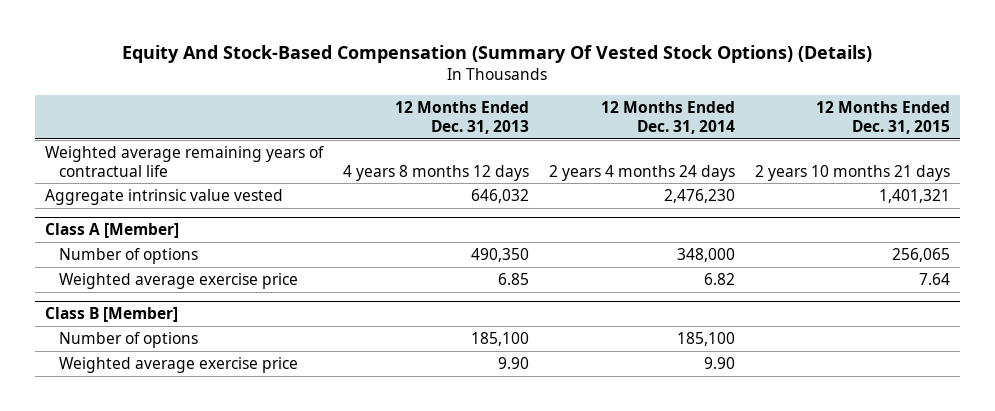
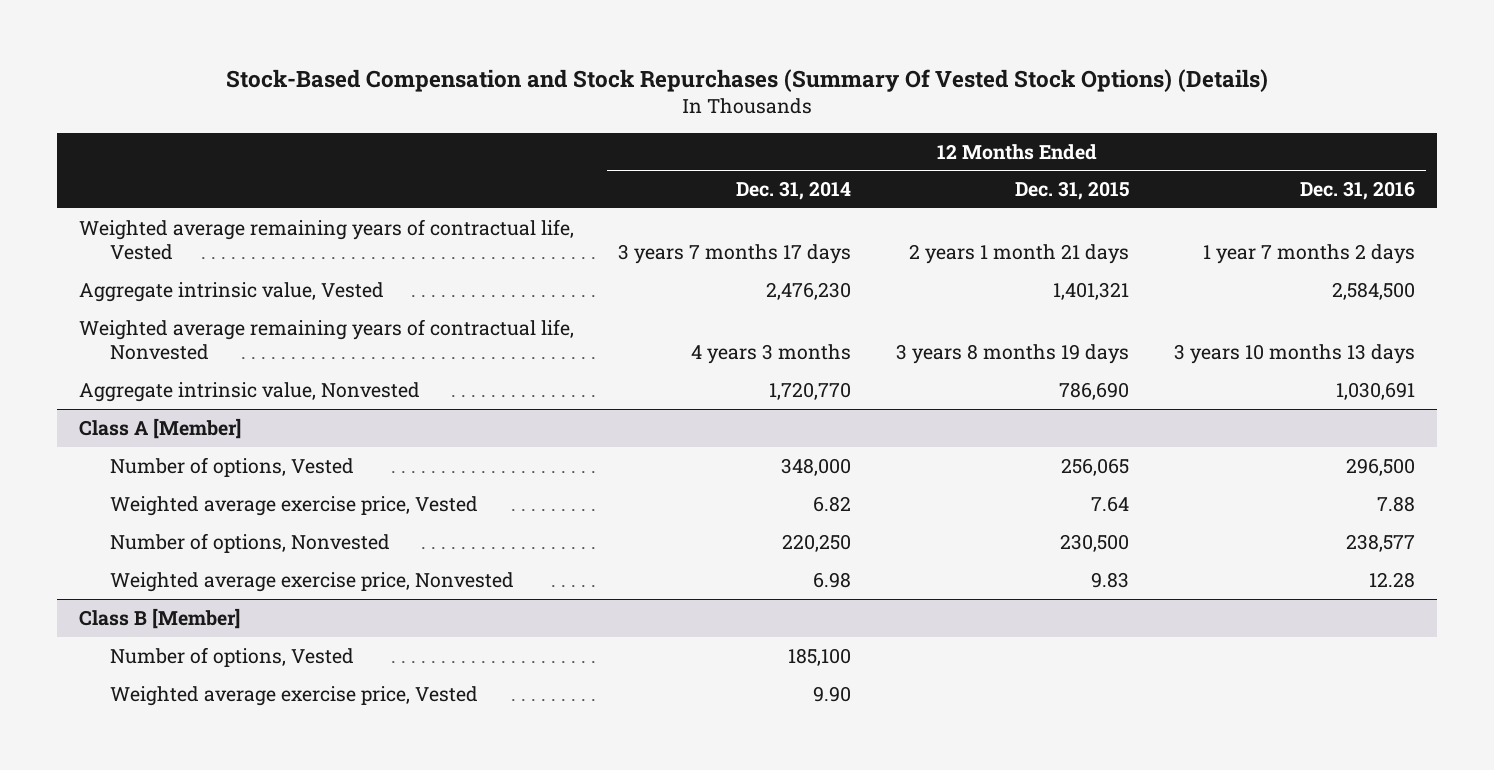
[122,44,873,63] Equity And Stock-Based Compensation (Summary Of Vested Stock Options) (Details) -> [225,68,1268,92] Stock-Based Compensation and Stock Repurchases (Summary Of Vested Stock Options) (Details)
[394,101,529,134] 12 Months Ended Dec. 31, 2013 -> none
none -> [1299,181,1415,201] Dec. 31, 2016
[44,146,324,177] Weighted average remaining years of contractual life -> [78,218,574,260] Weighted average remaining years of contractual life, Vested
[548,164,735,181] 2 years 4 months 24 days -> [618,243,852,264] 3 years 7 months 17 days
[755,164,951,181] 2 years 10 months 21 days -> [909,243,1130,264] 2 years 1 month 21 days
[44,189,283,206] Aggregate intrinsic value vested -> [78,281,384,302] Aggregate intrinsic value, Vested
none -> [78,318,574,360] Weighted average remaining years of contractual life, Nonvested
none -> [78,381,420,402] Aggregate intrinsic value, Nonvested
[59,248,199,265] Number of options -> [109,456,354,477] Number of options, Vested
[59,273,299,290] Weighted average exercise price -> [109,495,478,516] Weighted average exercise price, Vested
none -> [109,532,390,553] Number of options, Nonvested
none -> [109,571,514,592] Weighted average exercise price, Nonvested
[59,332,199,349] Number of options -> [109,646,354,667] Number of options, Vested
[59,357,299,374] Weighted average exercise price -> [109,685,478,706] Weighted average exercise price, Vested

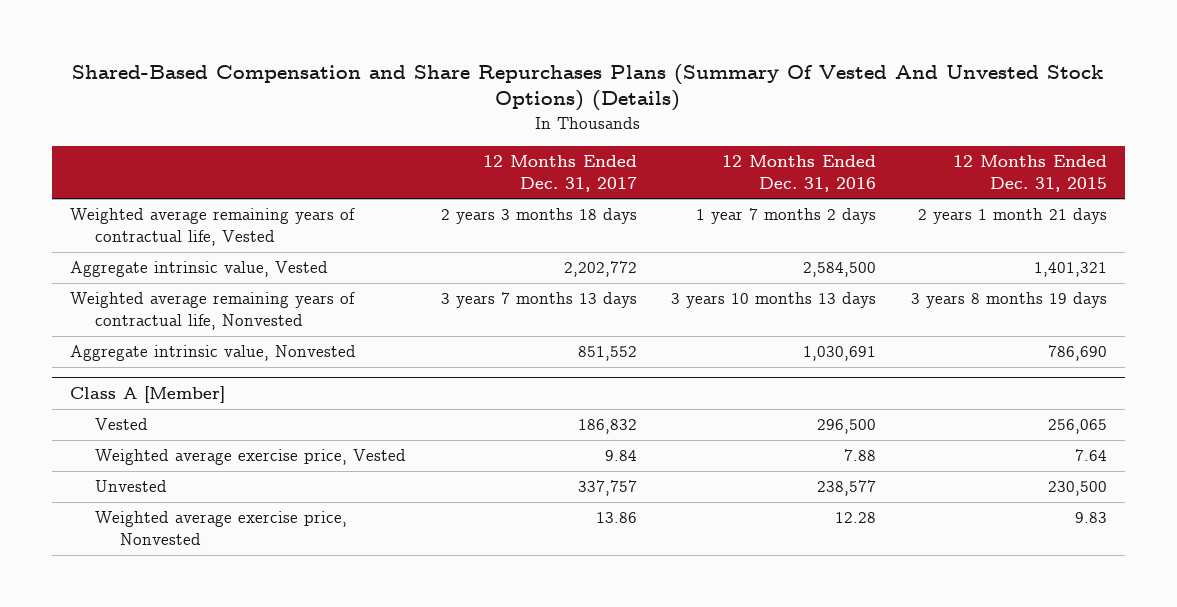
[225,68,1268,92] Stock-Based Compensation and Stock Repurchases (Summary Of Vested Stock Options) (Details) -> [72,63,1104,112] Shared-Based Compensation and Share Repurchases Plans (Summary Of Vested And Unvested Stock Options) (Details)
[736,181,852,201] Dec. 31, 2014 -> none
none -> [482,155,637,192] 12 Months Ended Dec. 31, 2017
[109,456,354,477] Number of options, Vested -> [94,418,148,431] Vested
[109,532,390,553] Number of options, Nonvested -> [94,480,167,493] Unvested
[78,607,240,629] Class B [Member] -> none
[109,646,354,667] Number of options, Vested -> none
[109,685,478,706] Weighted average exercise price, Vested -> none

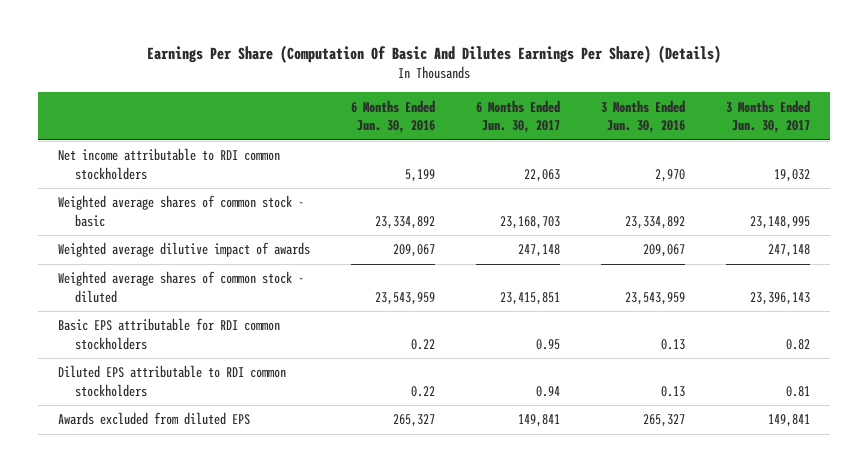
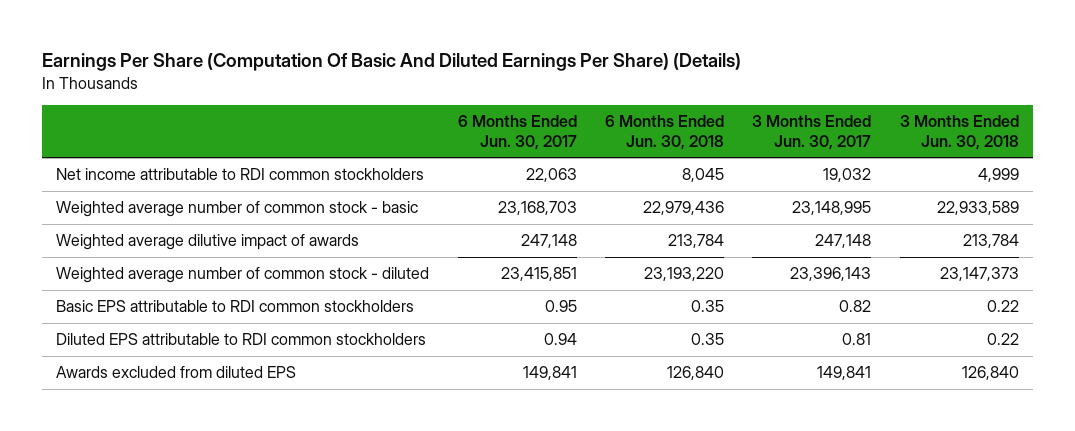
[146,45,721,64] Earnings Per Share (Computation Of Basic And Dilutes Earnings Per Share) (Details) -> [42,53,742,72] Earnings Per Share (Computation Of Basic And Diluted Earnings Per Share) (Details)
[351,99,436,133] 6 Months Ended Jun. 30, 2016 -> none
[600,99,685,133] 3 Months Ended Jun. 30, 2016 -> none
none -> [604,114,724,150] 6 Months Ended Jun. 30, 2018
none -> [899,114,1019,150] 3 Months Ended Jun. 30, 2018
[58,195,305,227] Weighted average shares of common stock - basic -> [56,201,419,218] Weighted average number of common stock - basic
[58,271,305,303] Weighted average shares of common stock - diluted -> [56,267,430,284] Weighted average number of common stock - diluted
[58,318,281,350] Basic EPS attributable for RDI common stockholders -> [56,300,415,313] Basic EPS attributable to RDI common stockholders

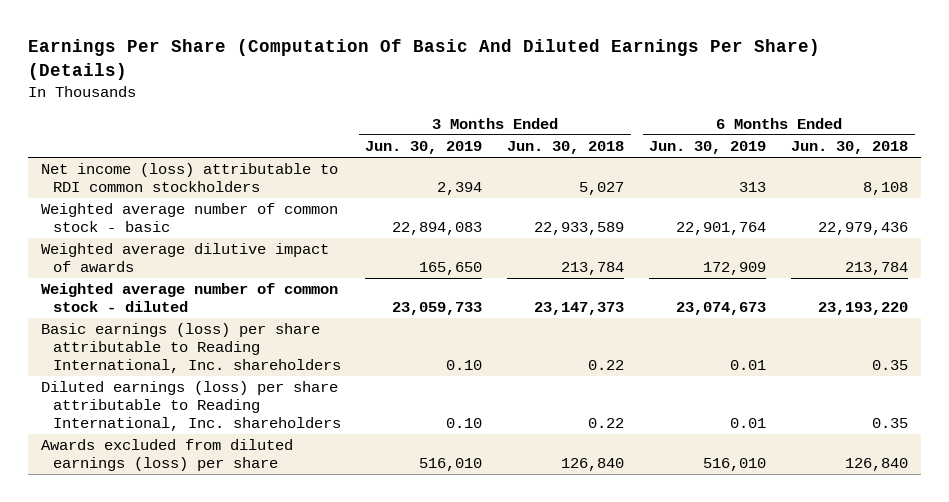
[457,114,577,150] 6 Months Ended Jun. 30, 2017 -> none
[752,114,872,150] 3 Months Ended Jun. 30, 2017 -> none
none -> [365,141,483,155] Jun. 30, 2019
none -> [649,141,767,155] Jun. 30, 2019
[56,168,425,181] Net income attributable to RDI common stockholders -> [40,163,338,193] Net income (loss) attributable to RDI common stockholders
[681,168,724,183] 8,045 -> [863,182,909,196] 8,108
[977,168,1019,183] 4,999 -> [579,182,625,196] 5,027
[56,300,415,313] Basic EPS attributable to RDI common stockholders -> [40,323,341,373] Basic earnings (loss) per share attributable to Reading International, Inc. shareholders
[56,333,427,346] Diluted EPS attributable to RDI common stockholders -> [40,381,341,431] Diluted earnings (loss) per share attributable to Reading International, Inc. shareholders
[56,366,297,379] Awards excluded from diluted EPS -> [40,439,293,472] Awards excluded from diluted earnings (loss) per share

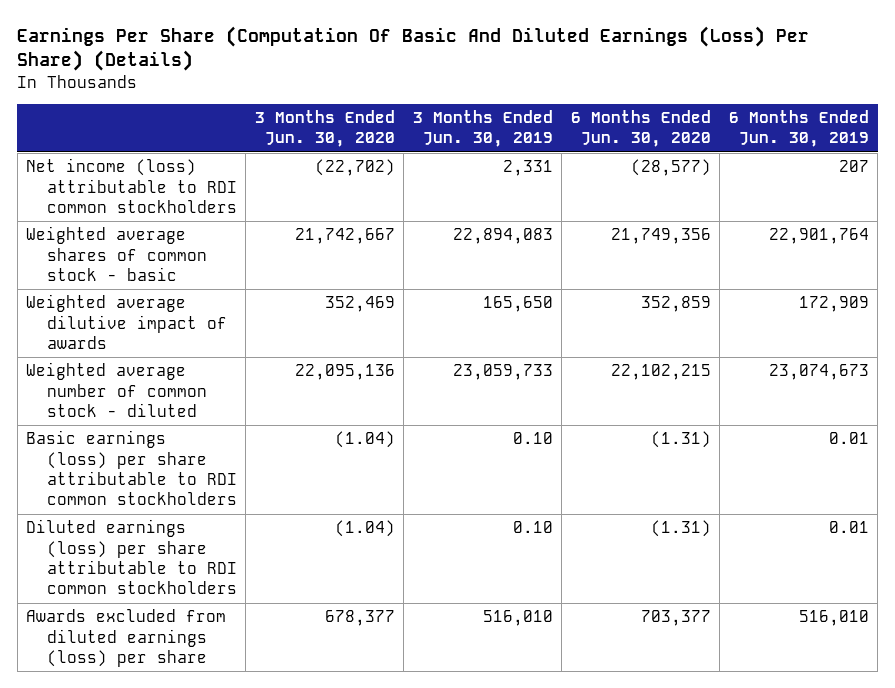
[28,39,821,81] Earnings Per Share (Computation Of Basic And Diluted Earnings Per Share) (Details) -> [17,25,810,72] Earnings Per Share (Computation Of Basic And Diluted Earnings (Loss) Per Share) (Details)
[507,141,625,155] Jun. 30, 2018 -> none
[791,141,909,155] Jun. 30, 2018 -> none
none -> [254,110,395,148] 3 Months Ended Jun. 30, 2020
none -> [570,110,711,148] 6 Months Ended Jun. 30, 2020
[437,182,483,196] 2,394 -> [502,160,553,177] 2,331
[739,182,767,193] 313 -> [838,160,869,173] 207
[40,203,338,233] Weighted average number of common stock - basic -> [26,226,207,281] Weighted average shares of common stock - basic
[40,323,341,373] Basic earnings (loss) per share attributable to Reading International, Inc. shareholders -> [26,430,237,506] Basic earnings (loss) per share attributable to RDI common stockholders
[40,381,341,431] Diluted earnings (loss) per share attributable to Reading International, Inc. shareholders -> [26,519,237,595] Diluted earnings (loss) per share attributable to RDI common stockholders

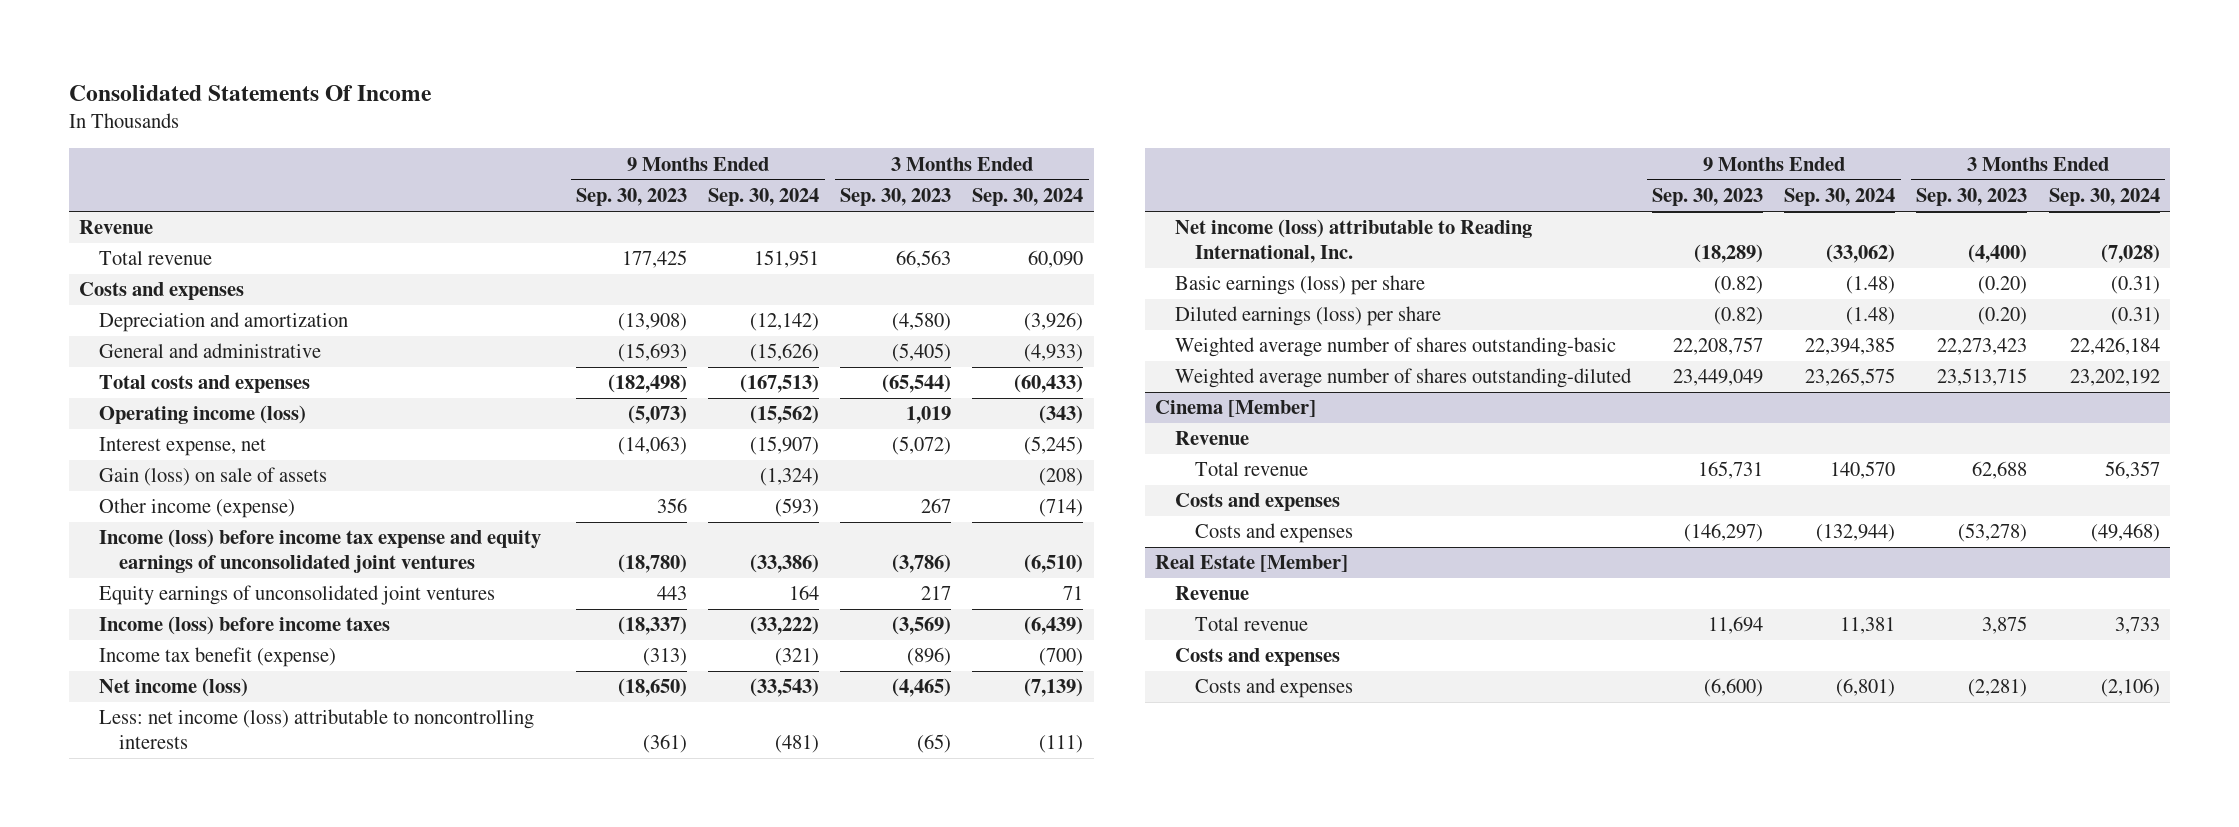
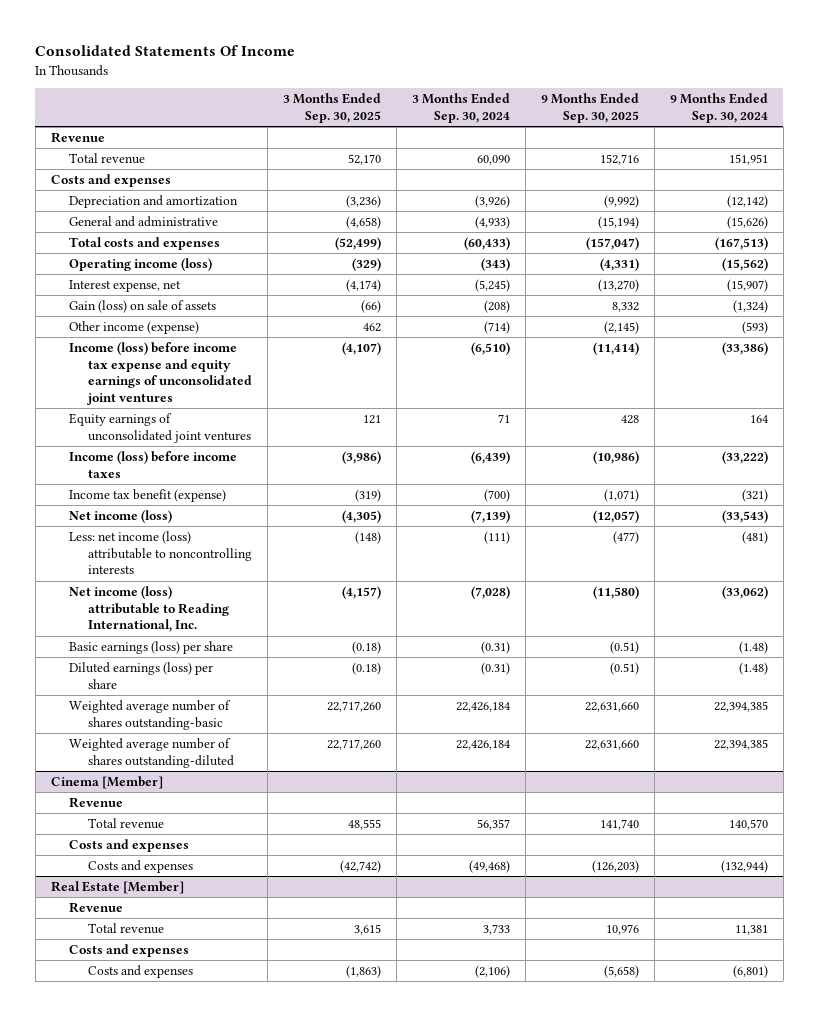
[576,188,688,207] Sep. 30, 2023 -> none
[840,188,952,207] Sep. 30, 2023 -> none
none -> [282,93,381,123] 3 Months Ended Sep. 30, 2025
none -> [540,93,639,123] 9 Months Ended Sep. 30, 2025
[1805,368,1896,387] 23,265,575 -> [713,739,768,751] 22,394,385
[2069,369,2160,387] 23,202,192 -> [455,740,510,751] 22,426,184

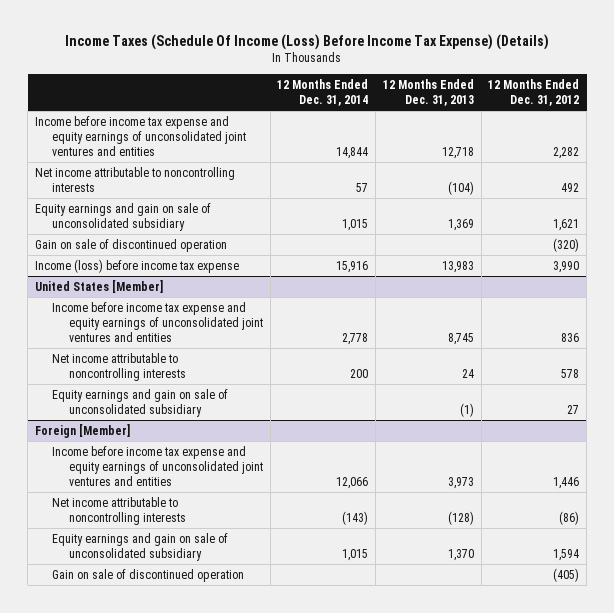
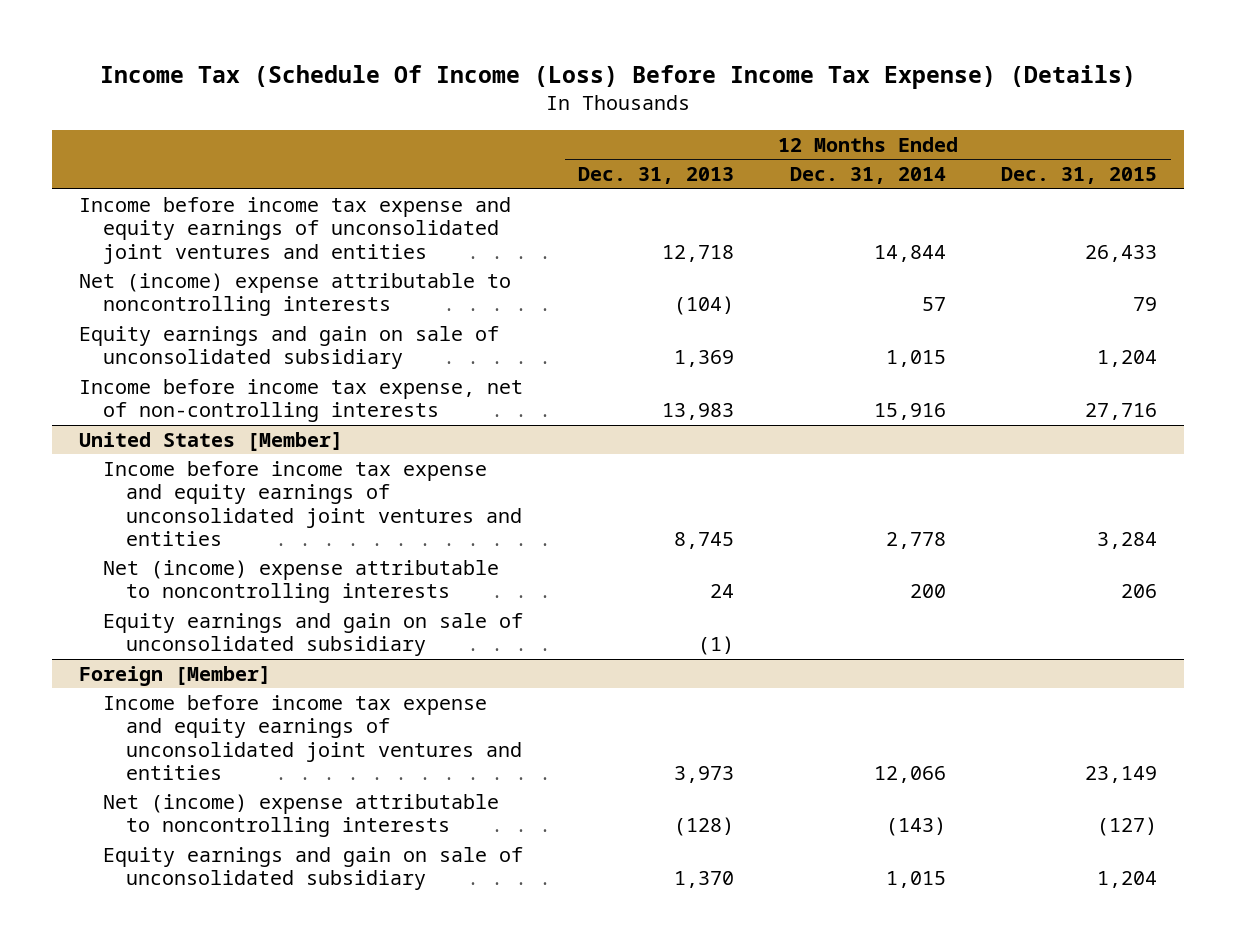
[65,34,550,51] Income Taxes (Schedule Of Income (Loss) Before Income Tax Expense) (Details) -> [100,64,1137,89] Income Tax (Schedule Of Income (Loss) Before Income Tax Expense) (Details)
[488,79,580,106] 12 Months Ended Dec. 31, 2012 -> none
none -> [1000,167,1157,185] Dec. 31, 2015
[34,166,235,192] Net income attributable to noncontrolling interests -> [79,272,512,317] Net (income) expense attributable to noncontrolling interests
[34,238,227,252] Gain on sale of discontinued operation -> none
[34,258,239,273] Income (loss) before income tax expense -> [79,378,524,423] Income before income tax expense, net of non-controlling interests
[51,352,186,381] Net income attributable to noncontrolling interests -> [102,559,499,604] Net (income) expense attributable to noncontrolling interests
[51,496,186,525] Net income attributable to noncontrolling interests -> [102,793,499,838] Net (income) expense attributable to noncontrolling interests
[51,568,244,582] Gain on sale of discontinued operation -> none

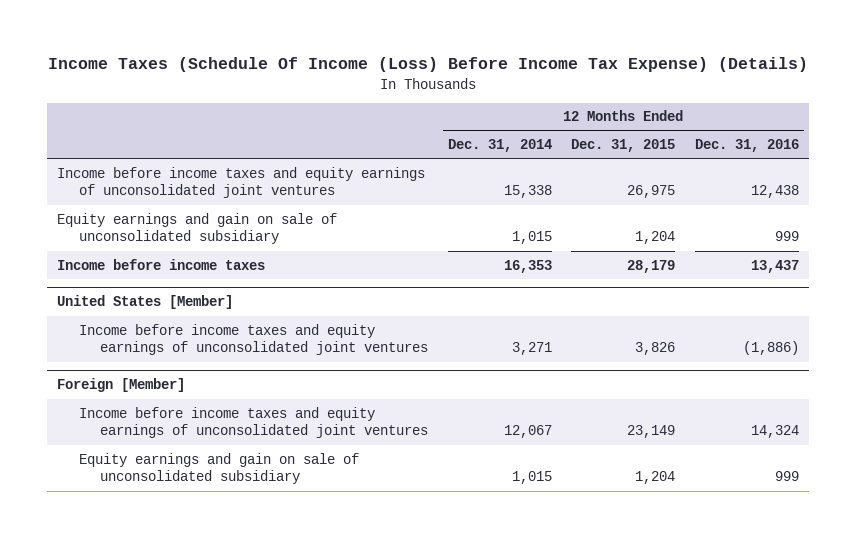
[100,64,1137,89] Income Tax (Schedule Of Income (Loss) Before Income Tax Expense) (Details) -> [48,57,809,73] Income Taxes (Schedule Of Income (Loss) Before Income Tax Expense) (Details)
[578,167,735,185] Dec. 31, 2013 -> none
none -> [695,138,800,152] Dec. 31, 2016
[79,272,512,317] Net (income) expense attributable to noncontrolling interests -> none
[79,196,512,264] Income before income tax expense and equity earnings of unconsolidated joint ventures and entities -> [57,166,426,199] Income before income taxes and equity earnings of unconsolidated joint ventures
[873,244,946,262] 14,844 -> [503,185,552,199] 15,338
[1084,244,1157,262] 26,433 -> [627,185,676,199] 26,975
[79,378,524,423] Income before income tax expense, net of non-controlling interests -> [57,258,266,270] Income before income taxes
[873,403,946,421] 15,916 -> [503,259,552,273] 16,353
[1084,403,1157,421] 27,716 -> [627,259,676,273] 28,179
[102,559,499,604] Net (income) expense attributable to noncontrolling interests -> none
[102,612,523,657] Equity earnings and gain on sale of unconsolidated subsidiary -> none
[102,460,523,547] Income before income tax expense and equity earnings of unconsolidated joint ventures and entities -> [78,323,429,356] Income before income taxes and equity earnings of unconsolidated joint ventures
[885,532,946,550] 2,778 -> [511,342,552,356] 3,271
[1096,532,1157,550] 3,284 -> [635,342,676,356] 3,826
[102,793,499,838] Net (income) expense attributable to noncontrolling interests -> none
[102,694,523,781] Income before income tax expense and equity earnings of unconsolidated joint ventures and entities -> [78,406,429,439] Income before income taxes and equity earnings of unconsolidated joint ventures
[873,766,946,784] 12,066 -> [503,425,552,439] 12,067

